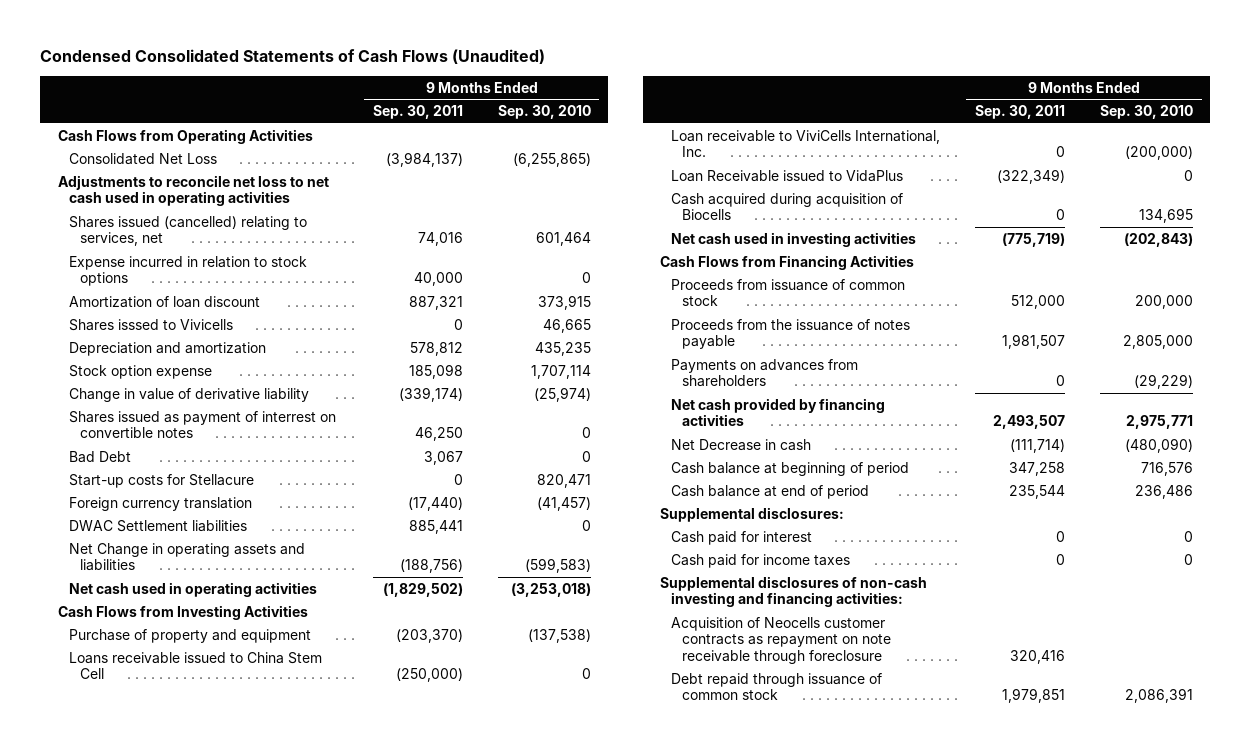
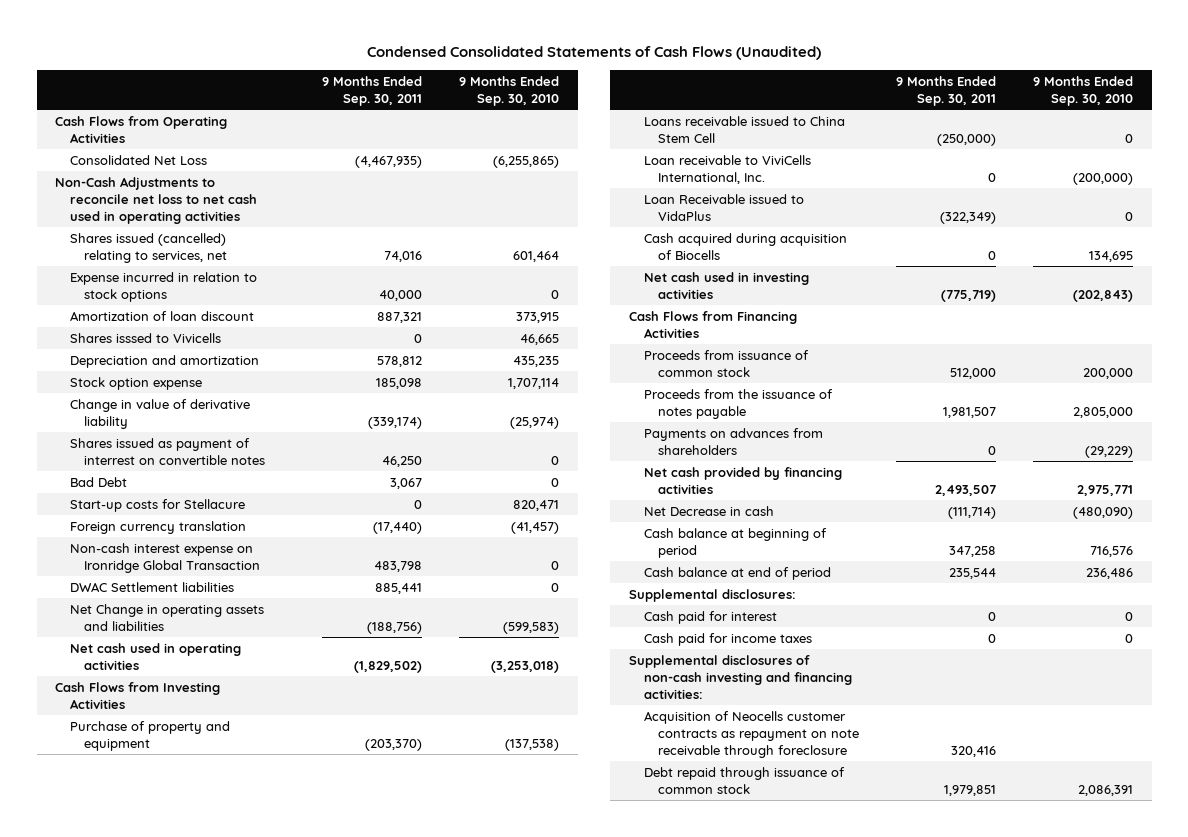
[385,151,463,167] (3,984,137) -> [355,155,423,168] (4,467,935)
[57,174,329,207] Adjustments to reconcile net loss to net cash used in operating activities -> [54,176,257,224] Non-Cash Adjustments to reconcile net loss to net cash used in operating activities
none -> [69,542,261,573] Non-cash interest expense on Ironridge Global Transaction

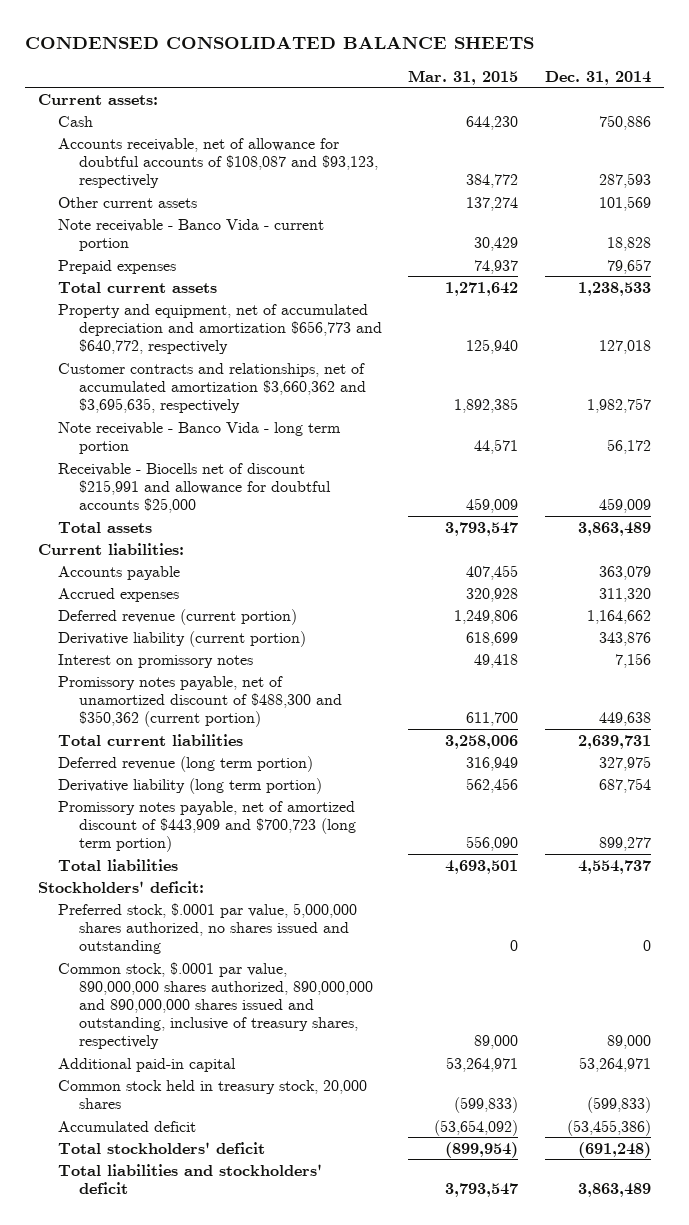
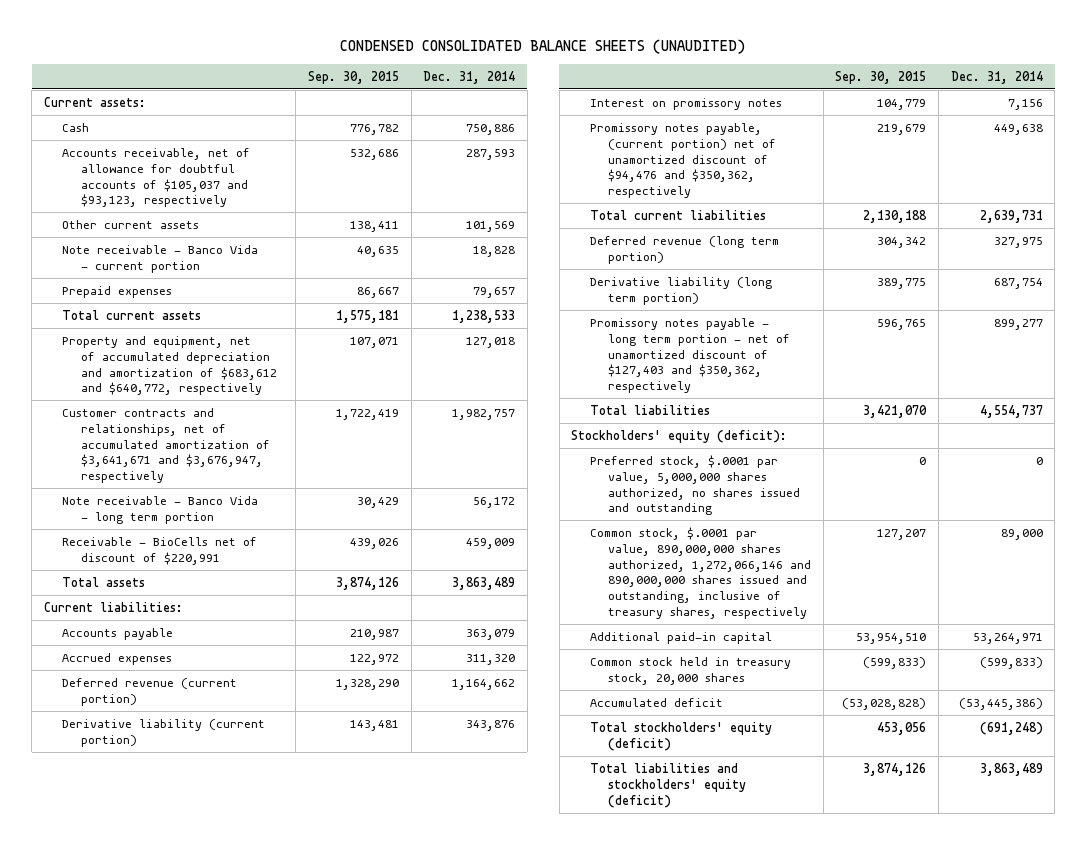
[24,36,534,50] CONDENSED CONSOLIDATED BALANCE SHEETS -> [340,39,746,55] CONDENSED CONSOLIDATED BALANCE SHEETS (UNAUDITED)
[408,69,519,85] Mar. 31, 2015 -> none
none -> [307,70,399,84] Sep. 30, 2015
[58,137,379,188] Accounts receivable, net of allowance for doubtful accounts of $108,087 and $93,123, respectively -> [62,147,251,208] Accounts receivable, net of allowance for doubtful accounts of $105,037 and $93,123, respectively
[58,303,383,354] Property and equipment, net of accumulated depreciation and amortization $656,773 and $640,772, respectively -> [62,335,277,396] Property and equipment, net of accumulated depreciation and amortization of $683,612 and $640,772, respectively
[58,362,367,413] Customer contracts and relationships, net of accumulated amortization $3,660,362 and $3,695,635, respectively -> [62,407,270,484] Customer contracts and relationships, net of accumulated amortization of $3,641,671 and $3,676,947, respectively
[58,462,332,513] Receivable - Biocells net of discount $215,991 and allowance for doubtful accounts $25,000 -> [62,536,258,565] Receivable - BioCells net of discount of $220,991
[58,675,343,727] Promissory notes payable, net of unamortized discount of $488,300 and $350,362 (current portion) -> [589,122,777,199] Promissory notes payable, (current portion) net of unamortized discount of $94,476 and $350,362, respectively
[58,800,357,852] Promissory notes payable, net of amortized discount of $443,909 and $700,723 (long term portion) -> [589,317,791,394] Promissory notes payable - long term portion - net of unamortized discount of $127,403 and $350,362, respectively
[37,880,204,893] Stockholders' deficit: -> [571,429,788,443] Stockholders' equity (deficit):
[58,961,374,1050] Common stock, $.0001 par value, 890,000,000 shares authorized, 890,000,000 and 890,000,000 shares issued and outstanding, inclusive of treasury shares, respectively -> [589,526,812,620] Common stock, $.0001 par value, 890,000,000 shares authorized, 1,272,066,146 and 890,000,000 shares issued and outstanding, inclusive of treasury shares, respectively
[566,1119,651,1136] (53,455,386) -> [958,697,1043,710] (53,445,386)
[58,1141,266,1154] Total stockholders' deficit -> [589,721,772,751] Total stockholders' equity (deficit)
[58,1163,323,1194] Total liabilities and stockholders' deficit -> [589,762,747,808] Total liabilities and stockholders' equity (deficit)

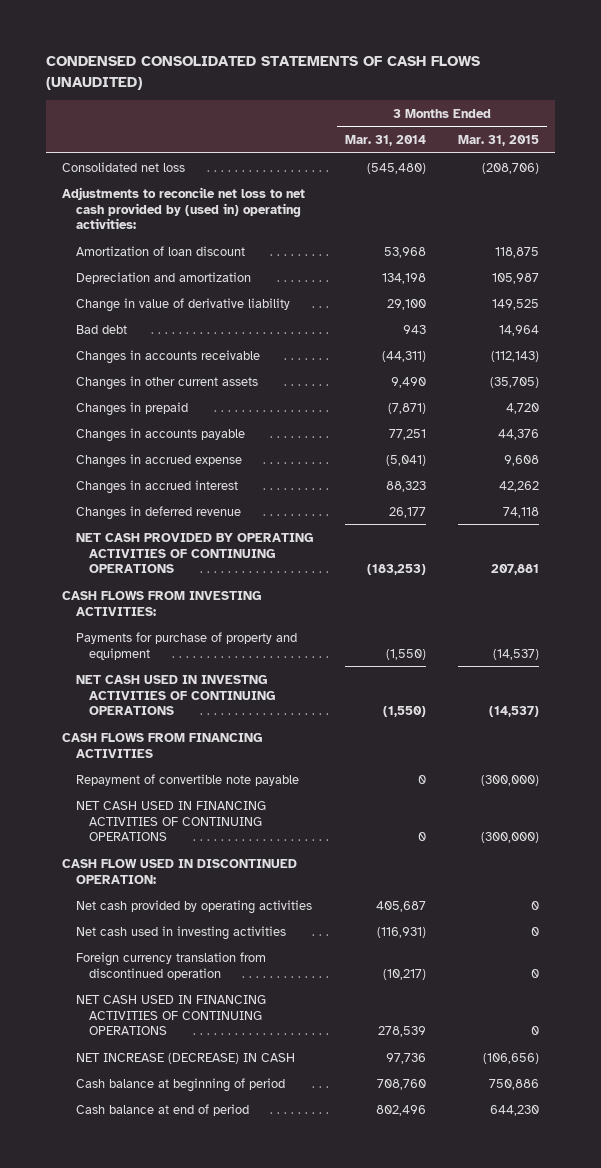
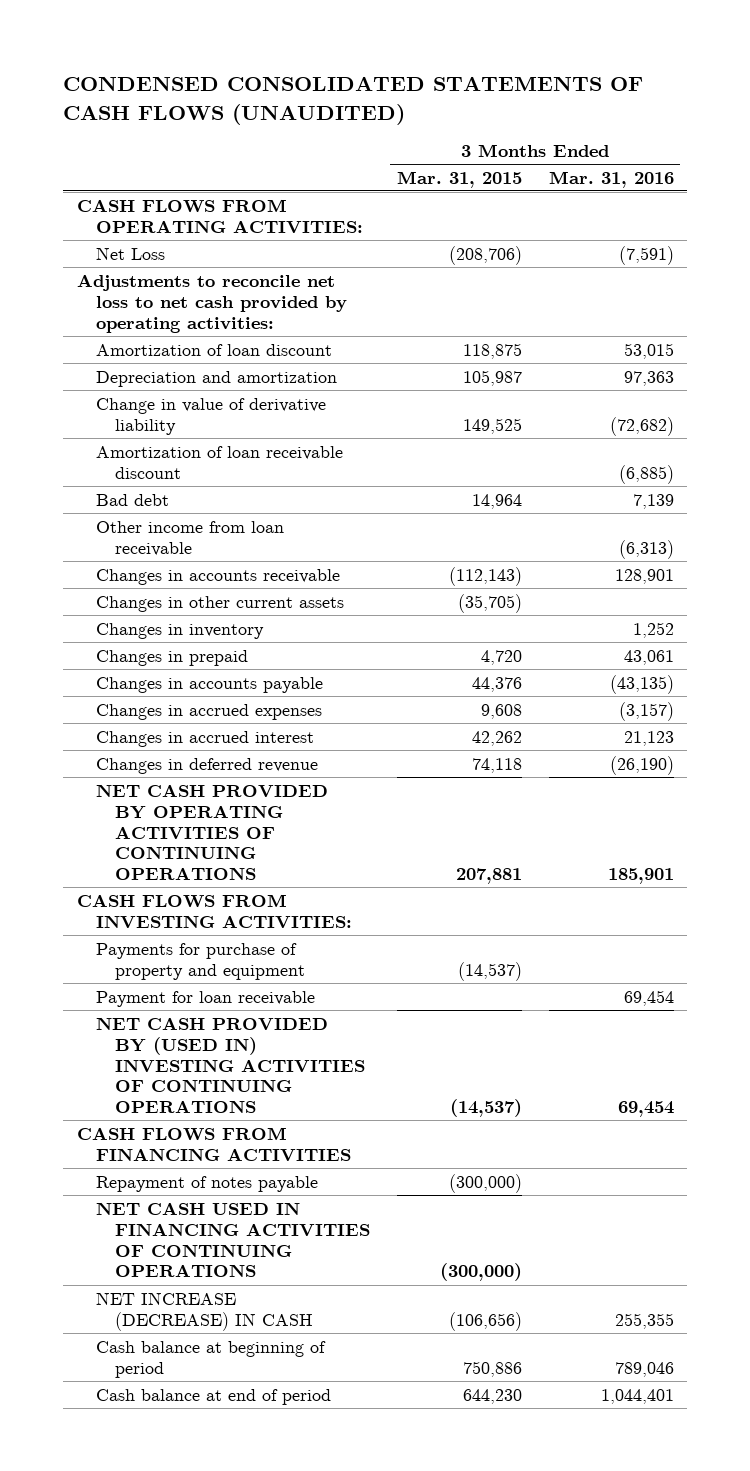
[344,135,426,147] Mar. 31, 2014 -> none
none -> [548,170,674,188] Mar. 31, 2016
none -> [76,198,363,233] CASH FLOWS FROM OPERATING ACTIVITIES:
[62,161,186,172] Consolidated net loss -> [95,246,165,260] Net Loss
[62,186,306,230] Adjustments to reconcile net loss to net cash provided by (used in) operating activities: -> [76,273,347,333] Adjustments to reconcile net loss to net cash provided by operating activities:
none -> [95,445,343,479] Amortization of loan receivable discount
none -> [95,520,284,556] Other income from loan receivable
none -> [95,622,264,639] Changes in inventory
[75,453,242,468] Changes in accrued expense -> [95,703,322,720] Changes in accrued expenses
none -> [95,990,315,1007] Payment for loan receivable
[75,674,276,716] NET CASH USED IN INVESTNG ACTIVITIES OF CONTINUING OPERATIONS -> [95,1016,366,1114] NET CASH PROVIDED BY (USED IN) INVESTING ACTIVITIES OF CONTINUING OPERATIONS
[75,773,299,786] Repayment of convertible note payable -> [95,1175,318,1192] Repayment of notes payable
[62,858,298,884] CASH FLOW USED IN DISCONTINUED OPERATION: -> none
[75,899,312,914] Net cash provided by operating activities -> none
[75,925,286,940] Net cash used in investing activities -> none
[75,951,266,980] Foreign currency translation from discontinued operation -> none
[75,994,266,1036] NET CASH USED IN FINANCING ACTIVITIES OF CONTINUING OPERATIONS -> none

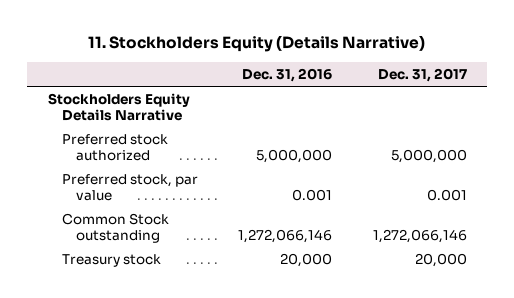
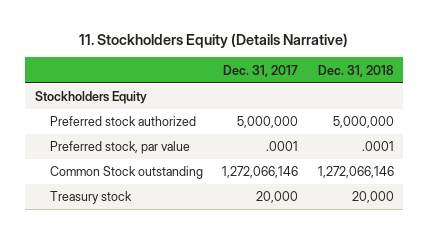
[242,68,333,83] Dec. 31, 2016 -> none
none -> [317,64,394,77] Dec. 31, 2018
[47,93,190,122] Stockholders Equity Details Narrative -> [34,91,147,105] Stockholders Equity
[426,189,467,202] 0.001 -> [266,141,299,152] .0001

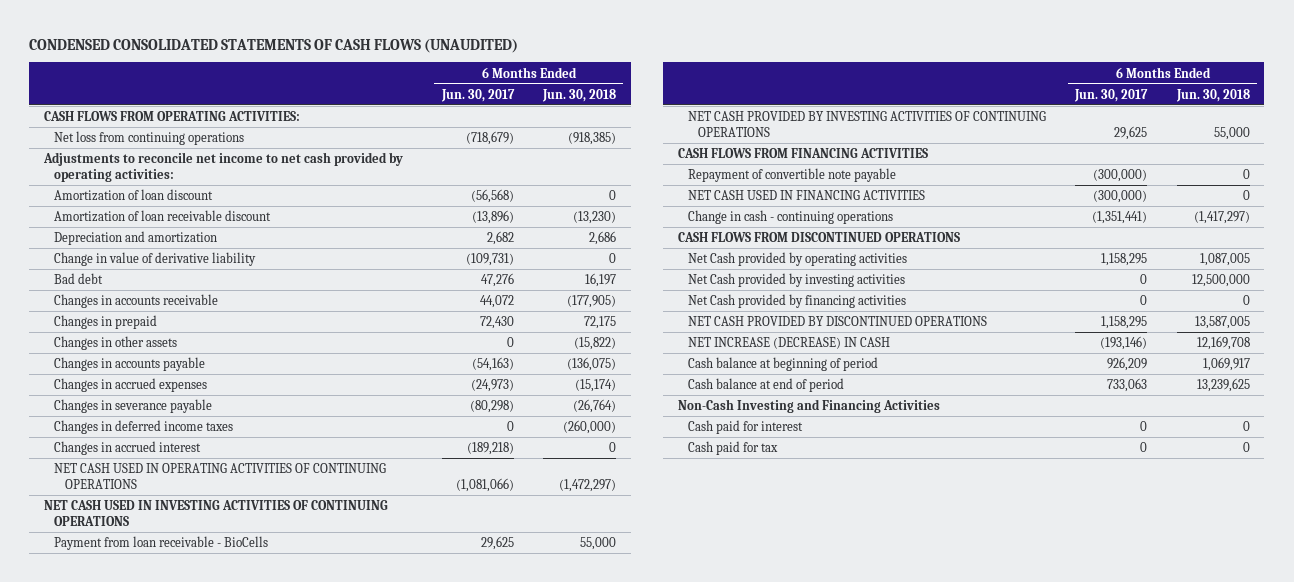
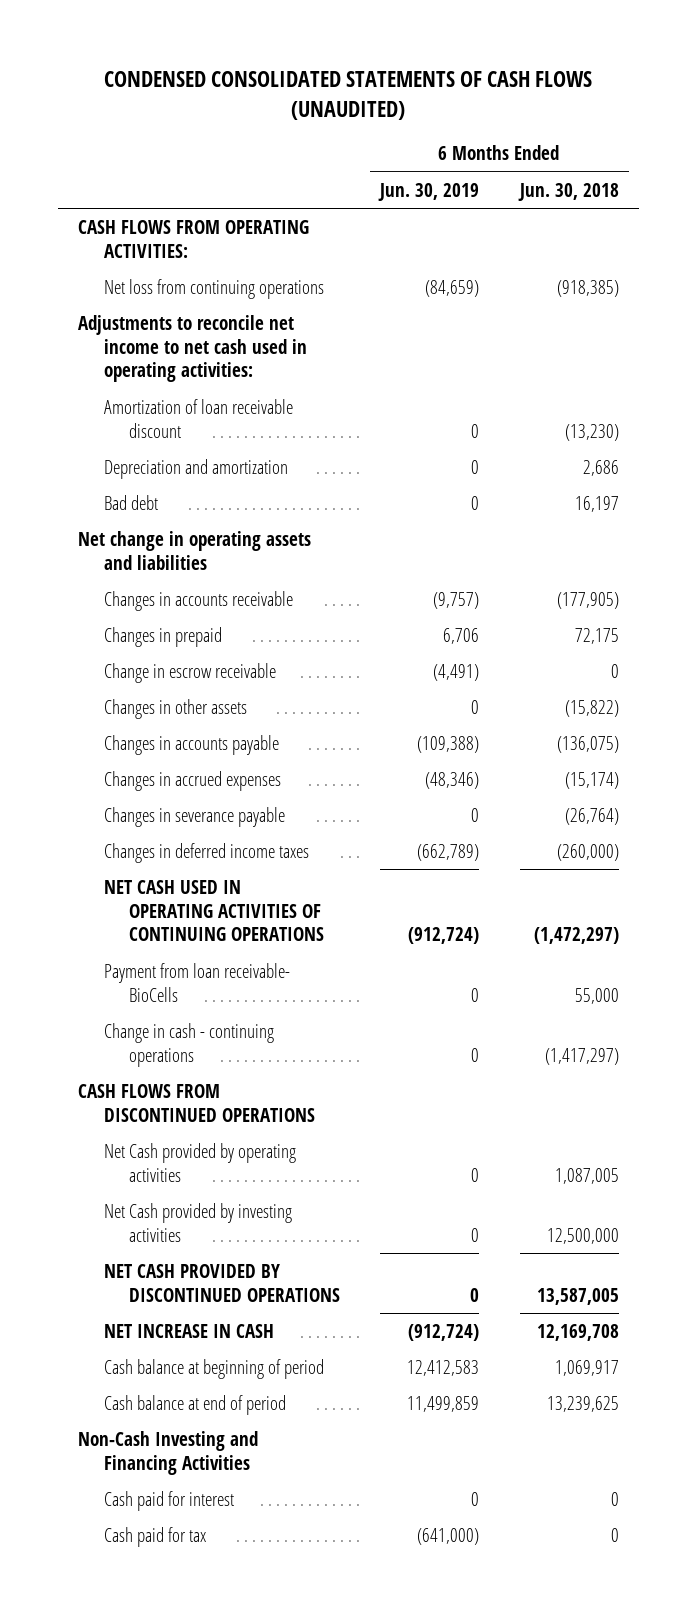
[440,88,515,102] Jun. 30, 2017 -> none
none -> [378,182,480,201] Jun. 30, 2019
[54,189,214,202] Amortization of loan discount -> none
[43,152,404,183] Adjustments to reconcile net income to net cash provided by operating activities: -> [78,314,307,383] Adjustments to reconcile net income to net cash used in operating activities:
[54,252,257,267] Change in value of derivative liability -> none
none -> [78,530,312,570] Net change in operating assets and liabilities
none -> [103,662,276,683] Change in escrow receivable
[54,441,202,456] Changes in accrued interest -> none
[44,500,389,527] NET CASH USED IN INVESTING ACTIVITIES OF CONTINUING OPERATIONS -> none
[688,111,1047,138] NET CASH PROVIDED BY INVESTING ACTIVITIES OF CONTINUING OPERATIONS -> none
[677,148,928,159] CASH FLOWS FROM FINANCING ACTIVITIES -> none
[688,168,897,183] Repayment of convertible note payable -> none
[688,190,926,201] NET CASH USED IN FINANCING ACTIVITIES -> none
[54,536,269,551] Payment from loan receivable - BioCells -> [103,962,290,1002] Payment from loan receivable- BioCells
[688,294,907,309] Net Cash provided by financing activities -> none
[688,337,891,350] NET INCREASE (DECREASE) IN CASH -> [103,1323,274,1338] NET INCREASE IN CASH

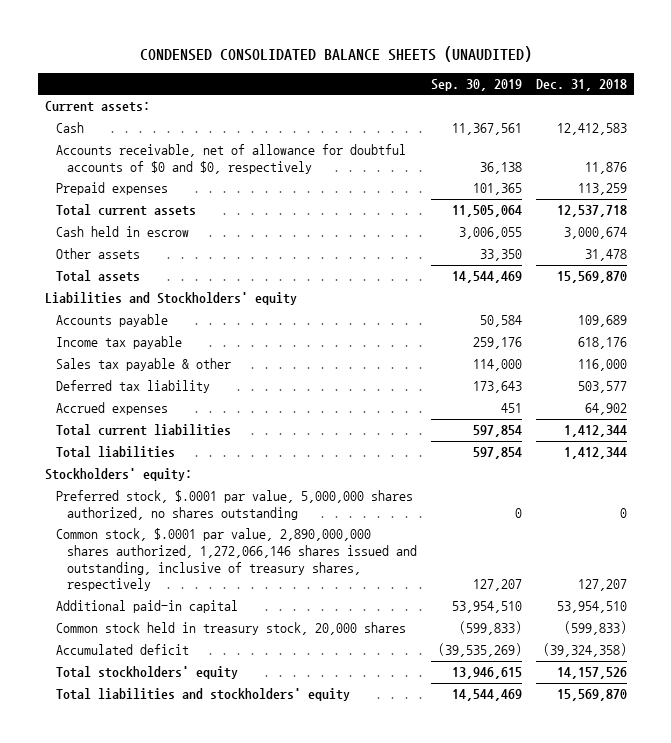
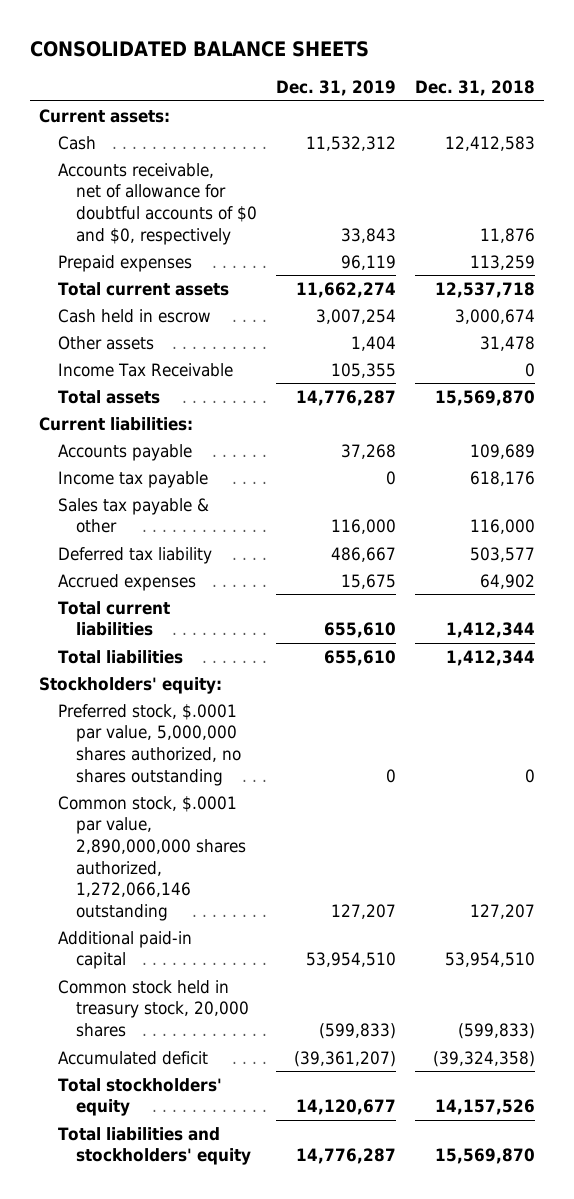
[139,46,532,63] CONDENSED CONSOLIDATED BALANCE SHEETS (UNAUDITED) -> [29,41,369,58] CONSOLIDATED BALANCE SHEETS
[430,78,522,91] Sep. 30, 2019 -> none
none -> [275,80,396,97] Dec. 31, 2019
none -> [57,362,233,377] Income Tax Receivable
[44,292,297,306] Liabilities and Stockholders' equity -> none
none -> [39,416,194,431] Current liabilities:
[55,528,418,592] Common stock, $.0001 par value, 2,890,000,000 shares authorized, 1,272,066,146 shares issued and outstanding, inclusive of treasury shares, respectively -> [57,795,247,921] Common stock, $.0001 par value, 2,890,000,000 shares authorized, 1,272,066,146 outstanding

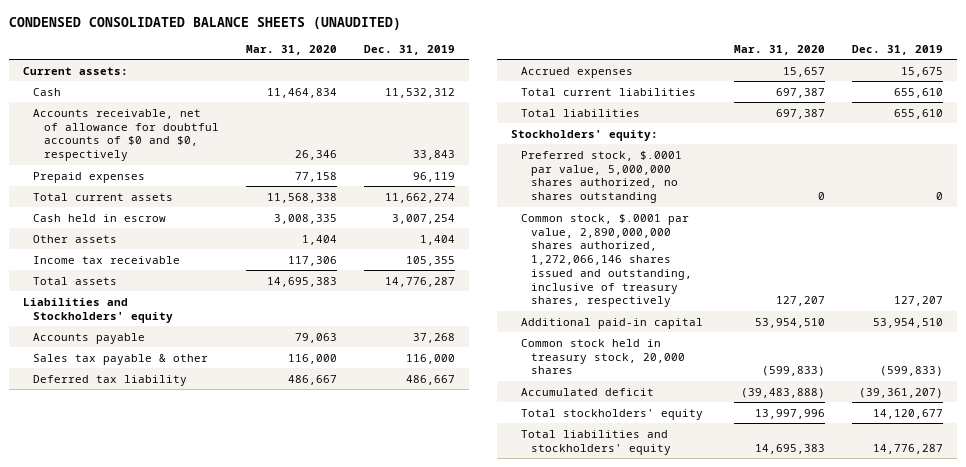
[29,41,369,58] CONSOLIDATED BALANCE SHEETS -> [9,16,402,30] CONDENSED CONSOLIDATED BALANCE SHEETS (UNAUDITED)
[414,80,535,97] Dec. 31, 2018 -> none
none -> [246,44,338,55] Mar. 31, 2020
[57,362,233,377] Income Tax Receivable -> [33,255,181,264] Income tax receivable
[39,416,194,431] Current liabilities: -> none
none -> [22,297,174,323] Liabilities and Stockholders' equity
[57,470,208,488] Income tax payable -> none
[57,795,247,921] Common stock, $.0001 par value, 2,890,000,000 shares authorized, 1,272,066,146 outstanding -> [521,213,693,308] Common stock, $.0001 par value, 2,890,000,000 shares authorized, 1,272,066,146 shares issued and outstanding, inclusive of treasury shares, respectively

